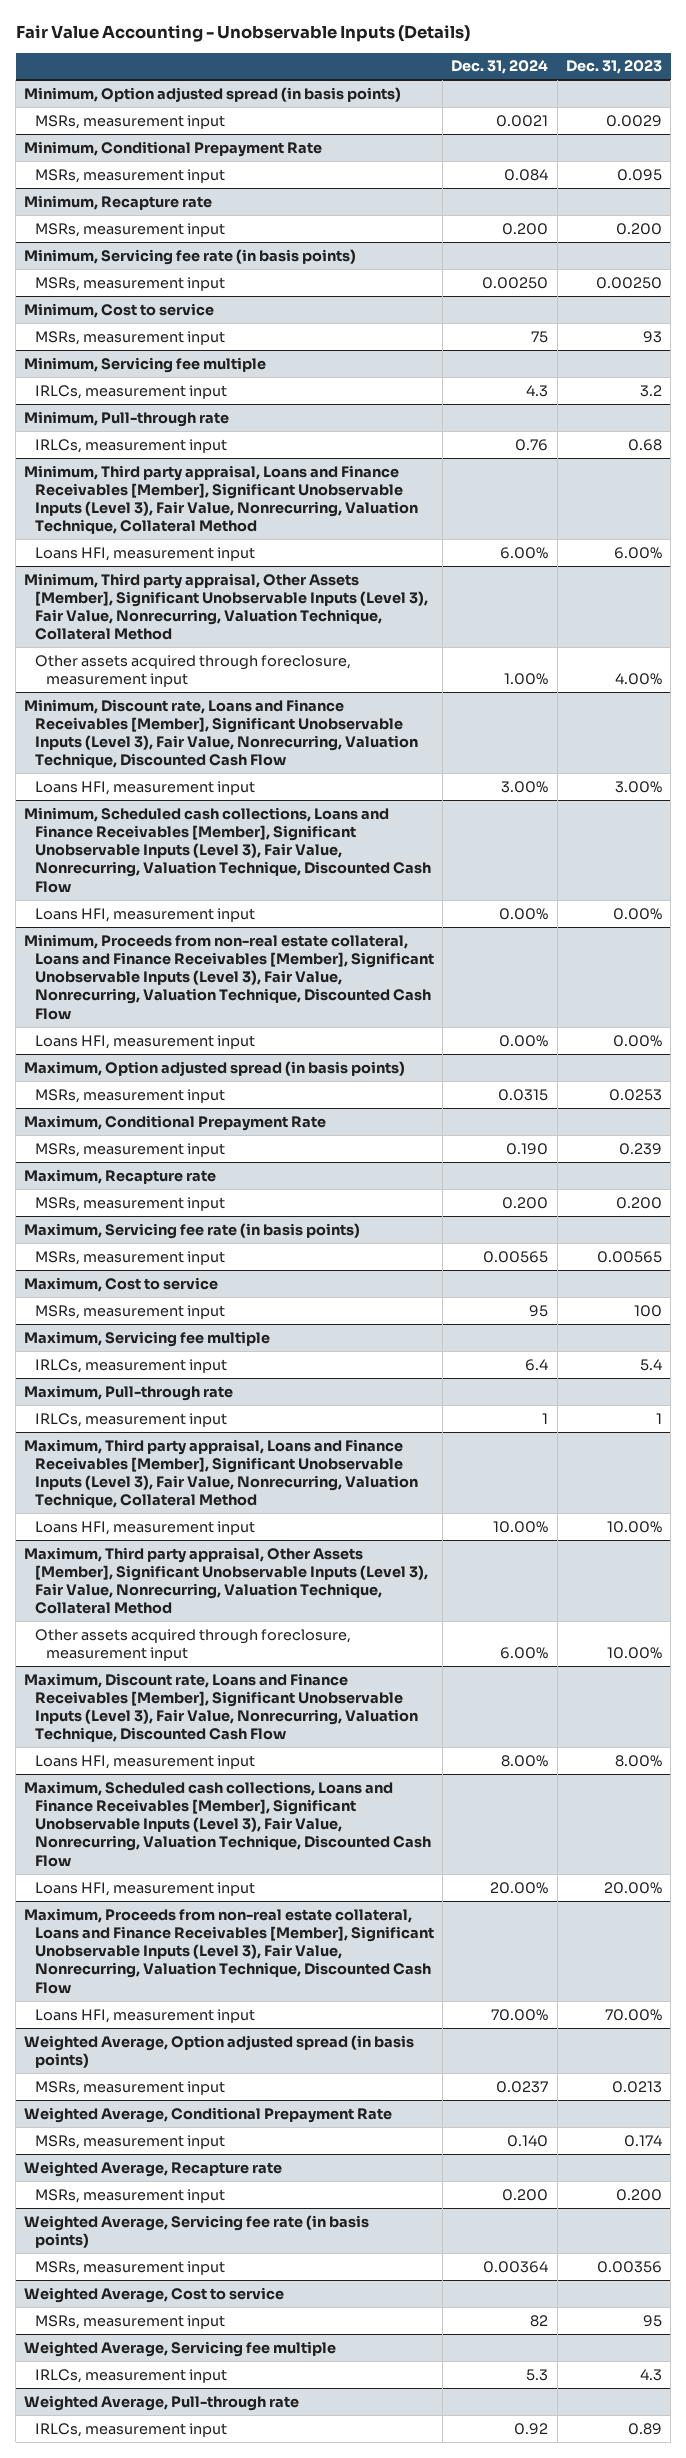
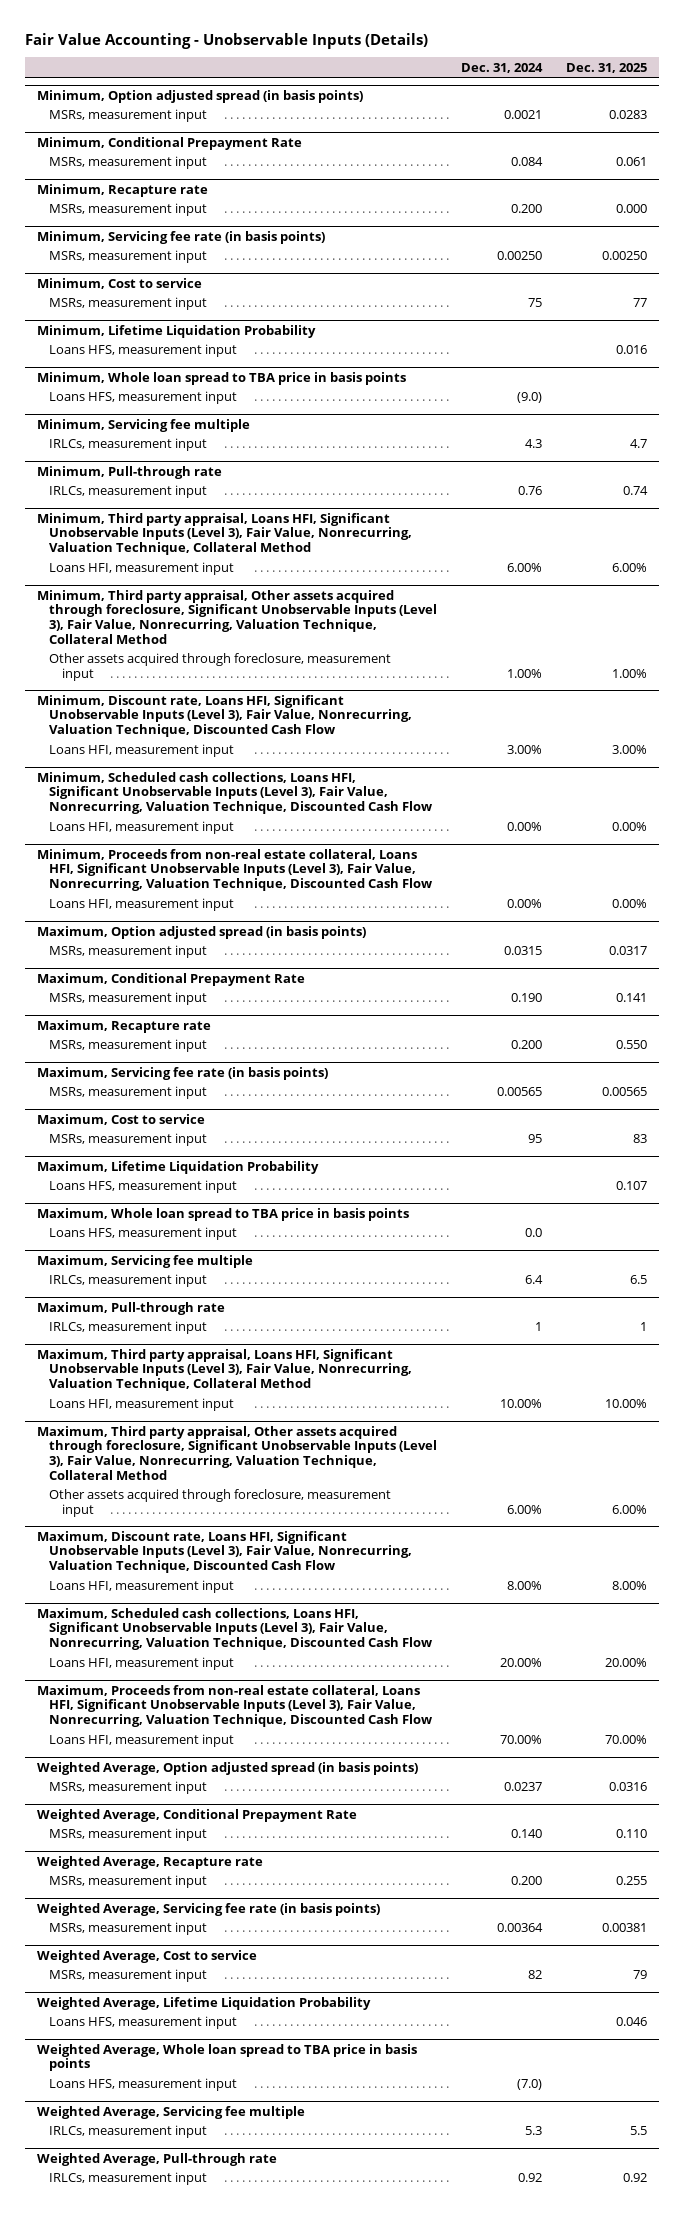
[565,60,662,75] Dec. 31, 2023 -> none
none -> [565,62,647,73] Dec. 31, 2025
none -> [36,324,316,338] Minimum, Lifetime Liquidation Probability
none -> [49,344,238,358] Loans HFS, measurement input
none -> [36,371,406,385] Minimum, Whole loan spread to TBA price in basis points
none -> [49,391,238,405] Loans HFS, measurement input
[24,464,418,535] Minimum, Third party appraisal, Loans and Finance Receivables [Member], Significant Unobservable Inputs (Level 3), Fair Value, Nonrecurring, Valuation Technique, Collateral Method -> [36,512,413,556] Minimum, Third party appraisal, Loans HFI, Significant Unobservable Inputs (Level 3), Fair Value, Nonrecurring, Valuation Technique, Collateral Method
[24,572,428,641] Minimum, Third party appraisal, Other Assets [Member], Significant Unobservable Inputs (Level 3), Fair Value, Nonrecurring, Valuation Technique, Collateral Method -> [36,589,438,644] Minimum, Third party appraisal, Other assets acquired through foreclosure, Significant Unobservable Inputs (Level 3), Fair Value, Nonrecurring, Valuation Technique, Collateral Method
[24,698,418,769] Minimum, Discount rate, Loans and Finance Receivables [Member], Significant Unobservable Inputs (Level 3), Fair Value, Nonrecurring, Valuation Technique, Discounted Cash Flow -> [36,694,413,738] Minimum, Discount rate, Loans HFI, Significant Unobservable Inputs (Level 3), Fair Value, Nonrecurring, Valuation Technique, Discounted Cash Flow
[24,806,431,893] Minimum, Scheduled cash collections, Loans and Finance Receivables [Member], Significant Unobservable Inputs (Level 3), Fair Value, Nonrecurring, Valuation Technique, Discounted Cash Flow -> [36,771,433,815] Minimum, Scheduled cash collections, Loans HFI, Significant Unobservable Inputs (Level 3), Fair Value, Nonrecurring, Valuation Technique, Discounted Cash Flow
[24,933,434,1020] Minimum, Proceeds from non-real estate collateral, Loans and Finance Receivables [Member], Significant Unobservable Inputs (Level 3), Fair Value, Nonrecurring, Valuation Technique, Discounted Cash Flow -> [36,848,433,892] Minimum, Proceeds from non-real estate collateral, Loans HFI, Significant Unobservable Inputs (Level 3), Fair Value, Nonrecurring, Valuation Technique, Discounted Cash Flow
none -> [36,1160,319,1174] Maximum, Lifetime Liquidation Probability
none -> [49,1180,238,1194] Loans HFS, measurement input
none -> [36,1207,409,1221] Maximum, Whole loan spread to TBA price in basis points
none -> [49,1227,238,1241] Loans HFS, measurement input
[24,1438,418,1509] Maximum, Third party appraisal, Loans and Finance Receivables [Member], Significant Unobservable Inputs (Level 3), Fair Value, Nonrecurring, Valuation Technique, Collateral Method -> [36,1348,413,1392] Maximum, Third party appraisal, Loans HFI, Significant Unobservable Inputs (Level 3), Fair Value, Nonrecurring, Valuation Technique, Collateral Method
[24,1546,428,1615] Maximum, Third party appraisal, Other Assets [Member], Significant Unobservable Inputs (Level 3), Fair Value, Nonrecurring, Valuation Technique, Collateral Method -> [36,1425,438,1480] Maximum, Third party appraisal, Other assets acquired through foreclosure, Significant Unobservable Inputs (Level 3), Fair Value, Nonrecurring, Valuation Technique, Collateral Method
[24,1672,418,1743] Maximum, Discount rate, Loans and Finance Receivables [Member], Significant Unobservable Inputs (Level 3), Fair Value, Nonrecurring, Valuation Technique, Discounted Cash Flow -> [36,1530,413,1574] Maximum, Discount rate, Loans HFI, Significant Unobservable Inputs (Level 3), Fair Value, Nonrecurring, Valuation Technique, Discounted Cash Flow
[24,1780,431,1867] Maximum, Scheduled cash collections, Loans and Finance Receivables [Member], Significant Unobservable Inputs (Level 3), Fair Value, Nonrecurring, Valuation Technique, Discounted Cash Flow -> [36,1607,433,1651] Maximum, Scheduled cash collections, Loans HFI, Significant Unobservable Inputs (Level 3), Fair Value, Nonrecurring, Valuation Technique, Discounted Cash Flow
[24,1907,434,1994] Maximum, Proceeds from non-real estate collateral, Loans and Finance Receivables [Member], Significant Unobservable Inputs (Level 3), Fair Value, Nonrecurring, Valuation Technique, Discounted Cash Flow -> [36,1684,433,1728] Maximum, Proceeds from non-real estate collateral, Loans HFI, Significant Unobservable Inputs (Level 3), Fair Value, Nonrecurring, Valuation Technique, Discounted Cash Flow
none -> [36,1996,371,2010] Weighted Average, Lifetime Liquidation Probability
none -> [49,2016,238,2030] Loans HFS, measurement input
none -> [36,2043,417,2072] Weighted Average, Whole loan spread to TBA price in basis points
none -> [49,2078,238,2092] Loans HFS, measurement input

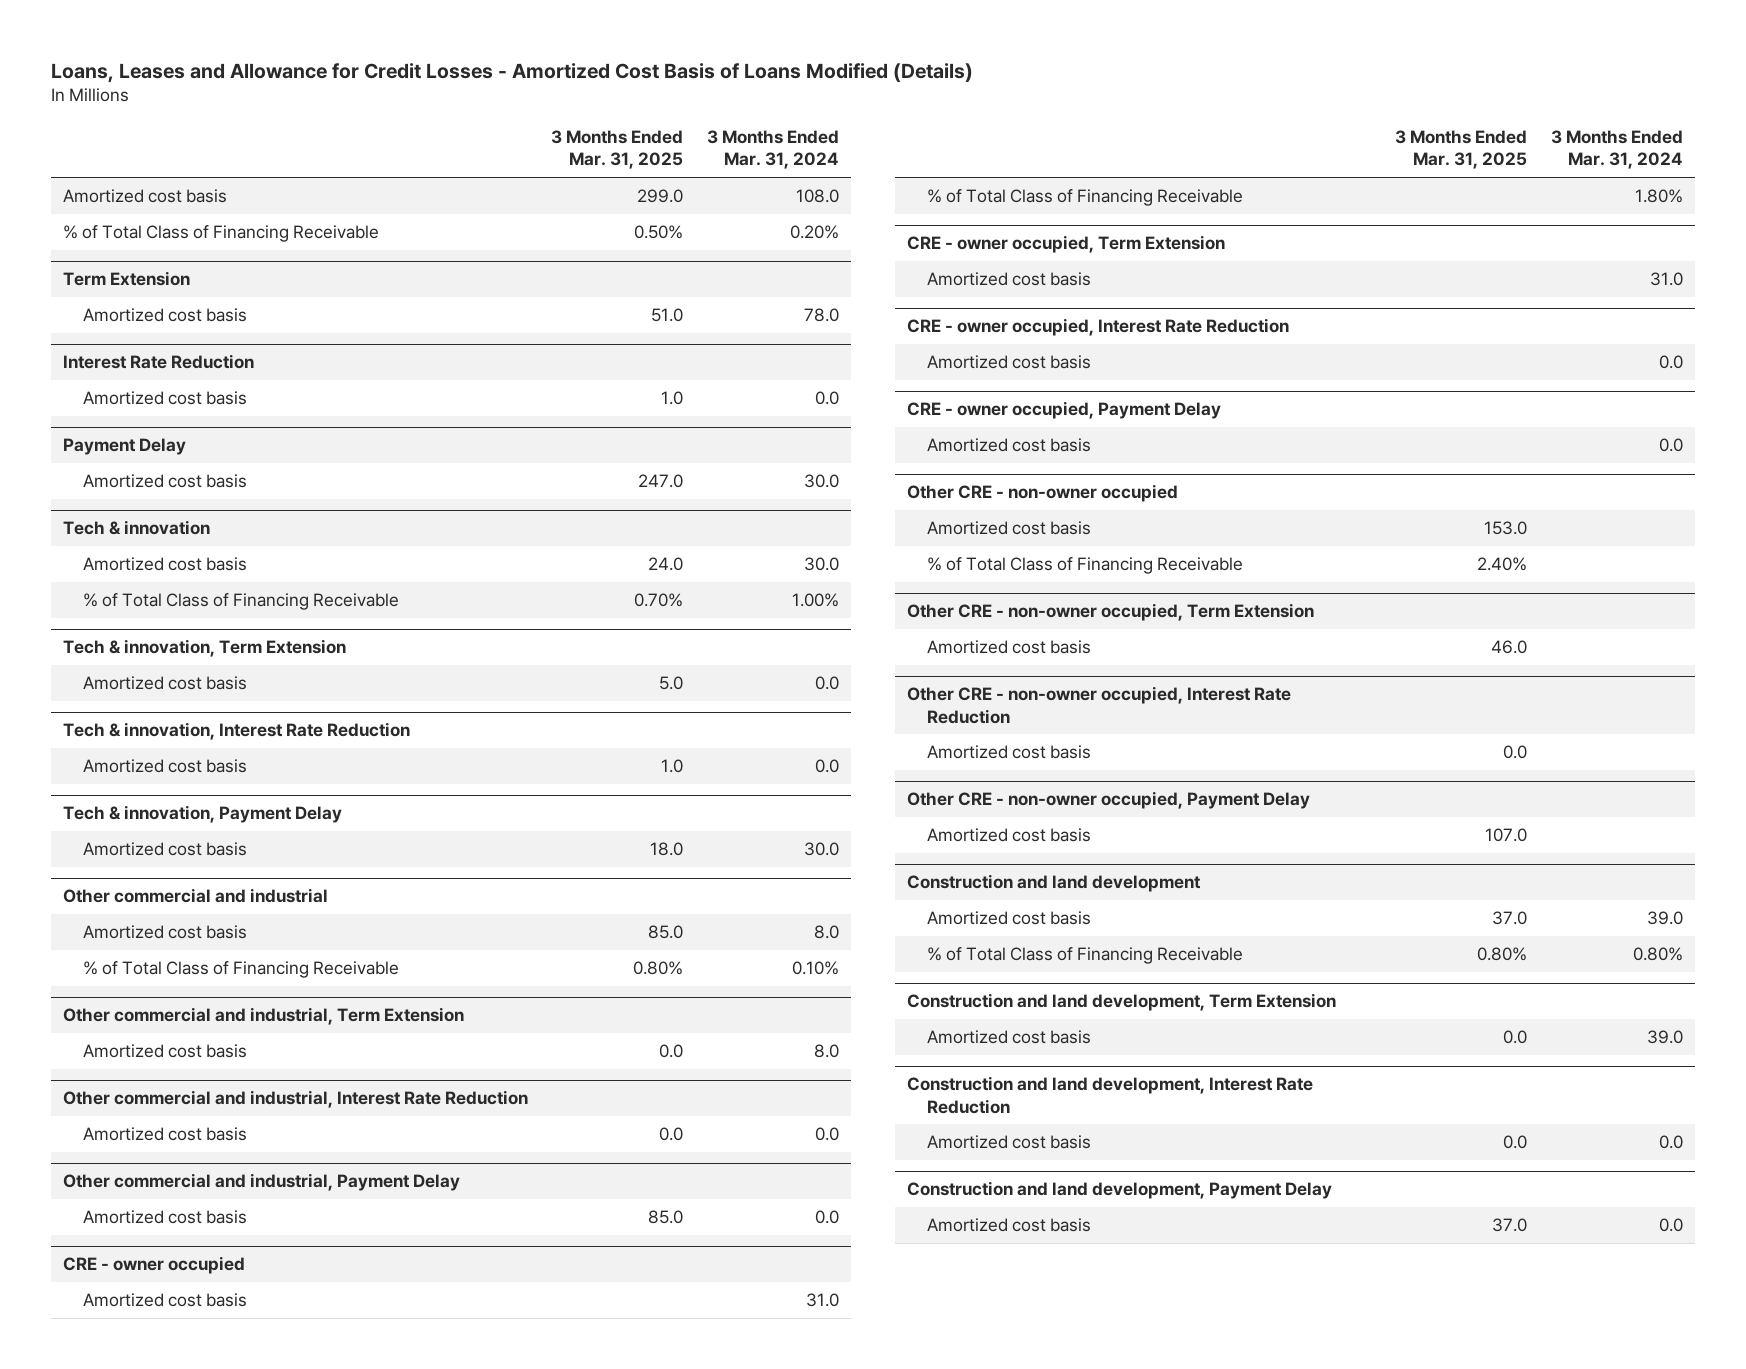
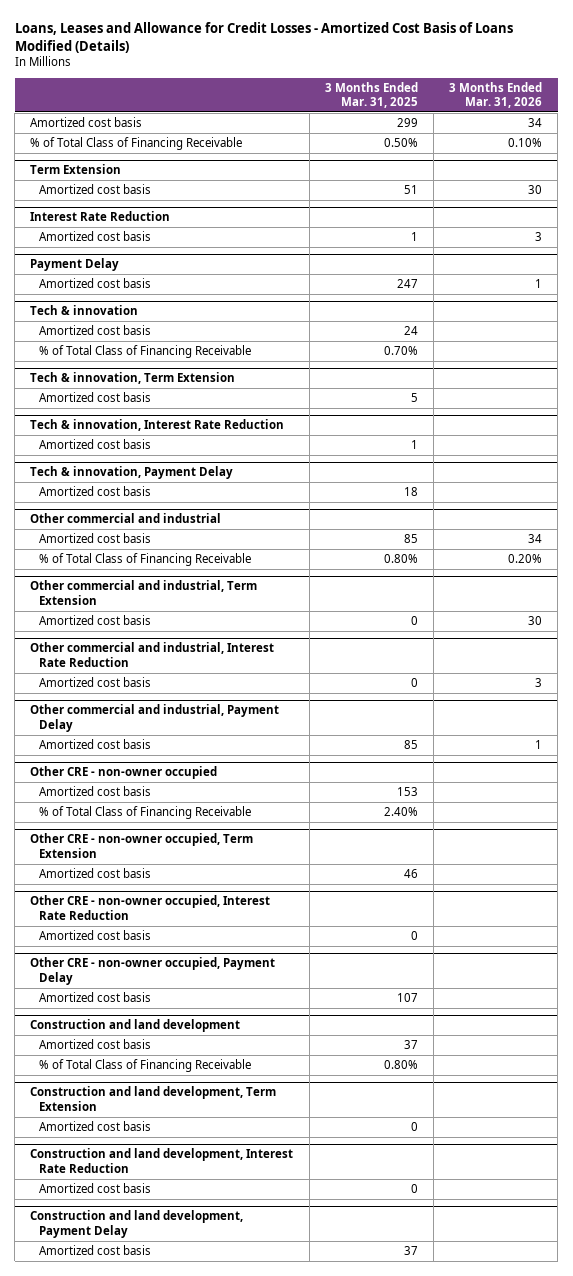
[707,130,840,170] 3 Months Ended Mar. 31, 2024 -> none
none -> [449,81,543,109] 3 Months Ended Mar. 31, 2026
[637,189,684,204] 299.0 -> [396,118,418,128] 299
[651,308,684,323] 51.0 -> [403,185,418,195] 51
[661,391,684,406] 1.0 -> [410,232,418,242] 1
[638,474,684,489] 247.0 -> [396,279,418,289] 247
[648,557,684,572] 24.0 -> [403,326,418,336] 24
[659,676,684,691] 5.0 -> [410,393,418,403] 5
[661,759,684,774] 1.0 -> [410,440,418,450] 1
[650,842,684,857] 18.0 -> [403,487,418,497] 18
[648,925,684,940] 85.0 -> [403,534,418,544] 85
[659,1044,684,1059] 0.0 -> [410,616,418,626] 0
[659,1127,684,1142] 0.0 -> [410,678,418,688] 0
[62,1256,245,1275] CRE - owner occupied -> none
[83,1293,248,1308] Amortized cost basis -> none
[927,189,1244,207] % of Total Class of Financing Receivable -> none
[906,235,1225,254] CRE - owner occupied, Term Extension -> none
[927,272,1092,287] Amortized cost basis -> none
[906,318,1289,337] CRE - owner occupied, Interest Rate Reduction -> none
[927,355,1092,370] Amortized cost basis -> none
[906,401,1221,420] CRE - owner occupied, Payment Delay -> none
[927,438,1092,453] Amortized cost basis -> none
[648,1210,684,1225] 85.0 -> [403,740,418,750] 85
[1484,521,1528,536] 153.0 -> [396,787,418,797] 153
[1491,640,1528,655] 46.0 -> [403,869,418,879] 46
[1503,745,1528,760] 0.0 -> [410,931,418,941] 0
[1485,828,1528,843] 107.0 -> [396,993,418,1003] 107
[1492,911,1528,926] 37.0 -> [403,1040,418,1050] 37
[1503,1030,1528,1045] 0.0 -> [410,1122,418,1132] 0
[1503,1135,1528,1150] 0.0 -> [410,1184,418,1194] 0
[1492,1218,1528,1233] 37.0 -> [403,1246,418,1256] 37

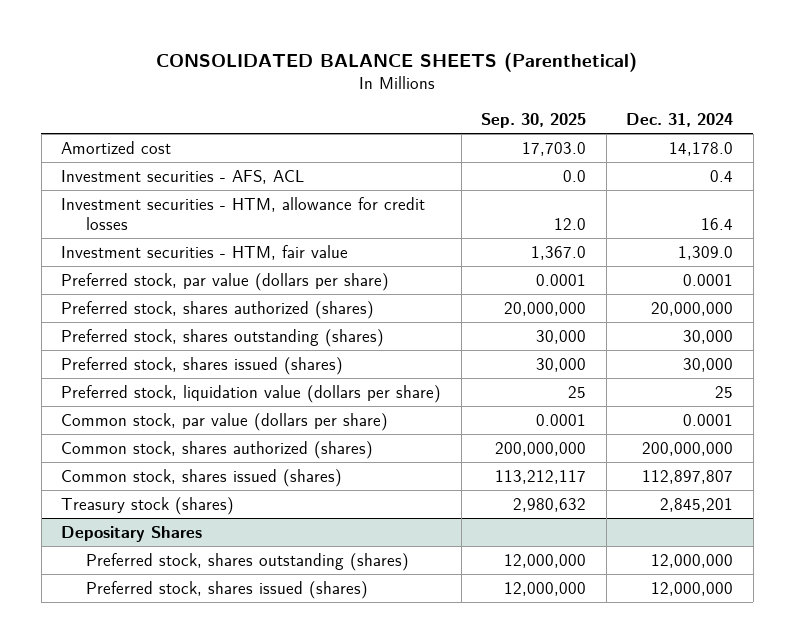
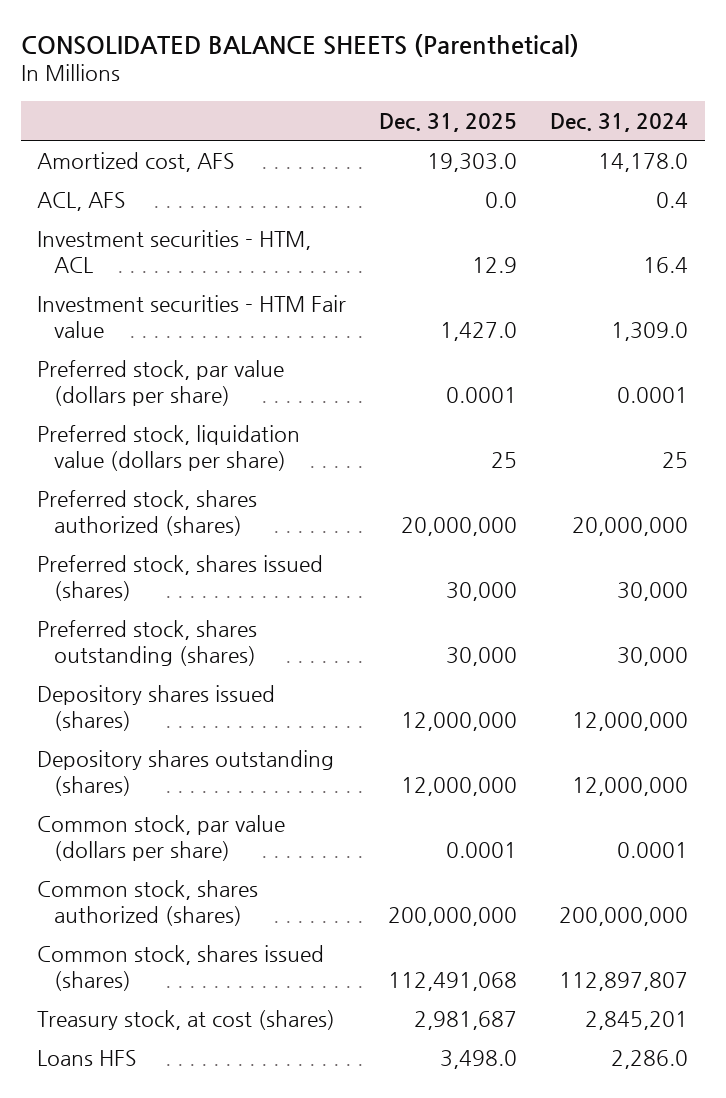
[481,113,587,129] Sep. 30, 2025 -> none
none -> [379,112,518,132] Dec. 31, 2025
[61,140,172,154] Amortized cost -> [37,151,235,172] Amortized cost, AFS
[61,169,305,184] Investment securities - AFS, ACL -> [37,191,126,211] ACL, AFS
[61,196,426,230] Investment securities - HTM, allowance for credit losses -> [37,229,312,273] Investment securities - HTM, ACL
[61,244,349,260] Investment securities - HTM, fair value -> [37,294,347,338] Investment securities - HTM Fair value
[61,384,442,403] Preferred stock, liquidation value (dollars per share) -> [37,424,301,471] Preferred stock, liquidation value (dollars per share)
[61,328,385,347] Preferred stock, shares outstanding (shares) -> [37,619,258,666] Preferred stock, shares outstanding (shares)
none -> [37,684,276,731] Depository shares issued (shares)
none -> [37,749,335,796] Depository shares outstanding (shares)
[61,525,203,542] Depositary Shares -> none
[85,552,409,571] Preferred stock, shares outstanding (shares) -> none
[85,580,368,599] Preferred stock, shares issued (shares) -> none
[61,496,235,515] Treasury stock (shares) -> [37,1009,336,1030] Treasury stock, at cost (shares)
none -> [37,1049,137,1066] Loans HFS

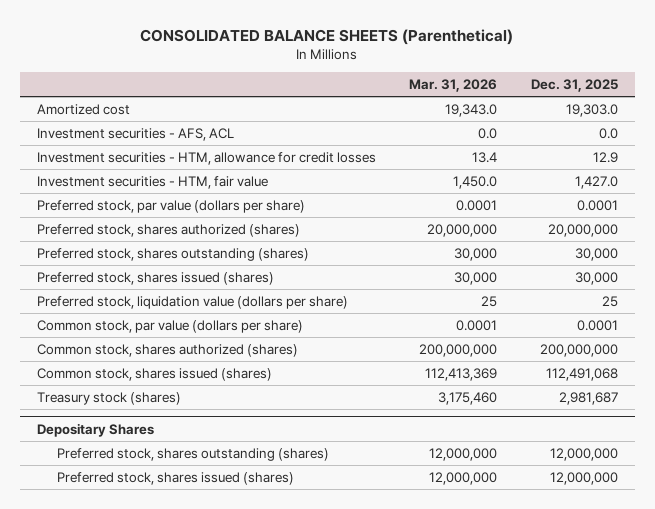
[550,112,689,132] Dec. 31, 2024 -> none
none -> [409,79,498,93] Mar. 31, 2026
[37,151,235,172] Amortized cost, AFS -> [36,103,130,115] Amortized cost
[37,191,126,211] ACL, AFS -> [36,127,234,141] Investment securities - AFS, ACL
[37,229,312,273] Investment securities - HTM, ACL -> [36,151,376,165] Investment securities - HTM, allowance for credit losses
[37,294,347,338] Investment securities - HTM Fair value -> [36,175,268,189] Investment securities - HTM, fair value
[37,684,276,731] Depository shares issued (shares) -> none
[37,749,335,796] Depository shares outstanding (shares) -> none
[37,554,324,601] Preferred stock, shares issued (shares) -> [36,271,274,285] Preferred stock, shares issued (shares)
[37,424,301,471] Preferred stock, liquidation value (dollars per share) -> [36,295,348,309] Preferred stock, liquidation value (dollars per share)
[37,1049,137,1066] Loans HFS -> none
[37,1009,336,1030] Treasury stock, at cost (shares) -> [36,391,181,405] Treasury stock (shares)
none -> [36,422,154,437] Depositary Shares
none -> [57,447,330,461] Preferred stock, shares outstanding (shares)
none -> [57,471,295,485] Preferred stock, shares issued (shares)

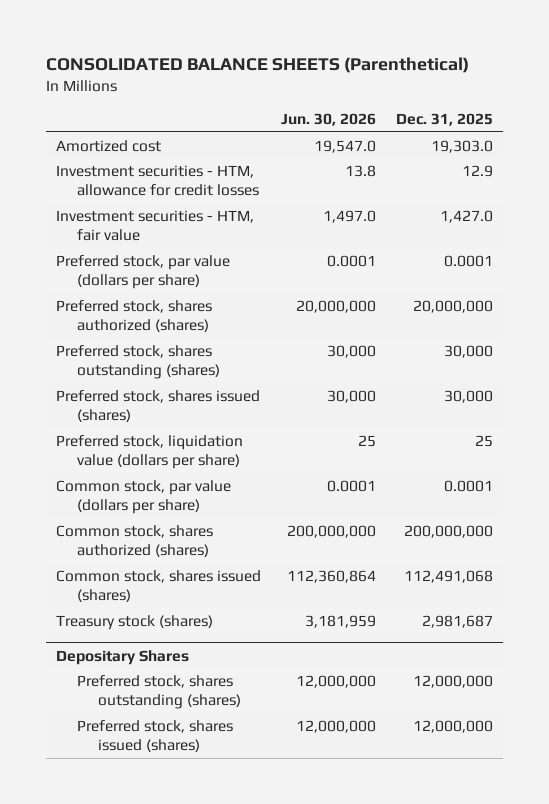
[409,79,498,93] Mar. 31, 2026 -> none
none -> [280,113,376,127] Jun. 30, 2026
[36,127,234,141] Investment securities - AFS, ACL -> none

